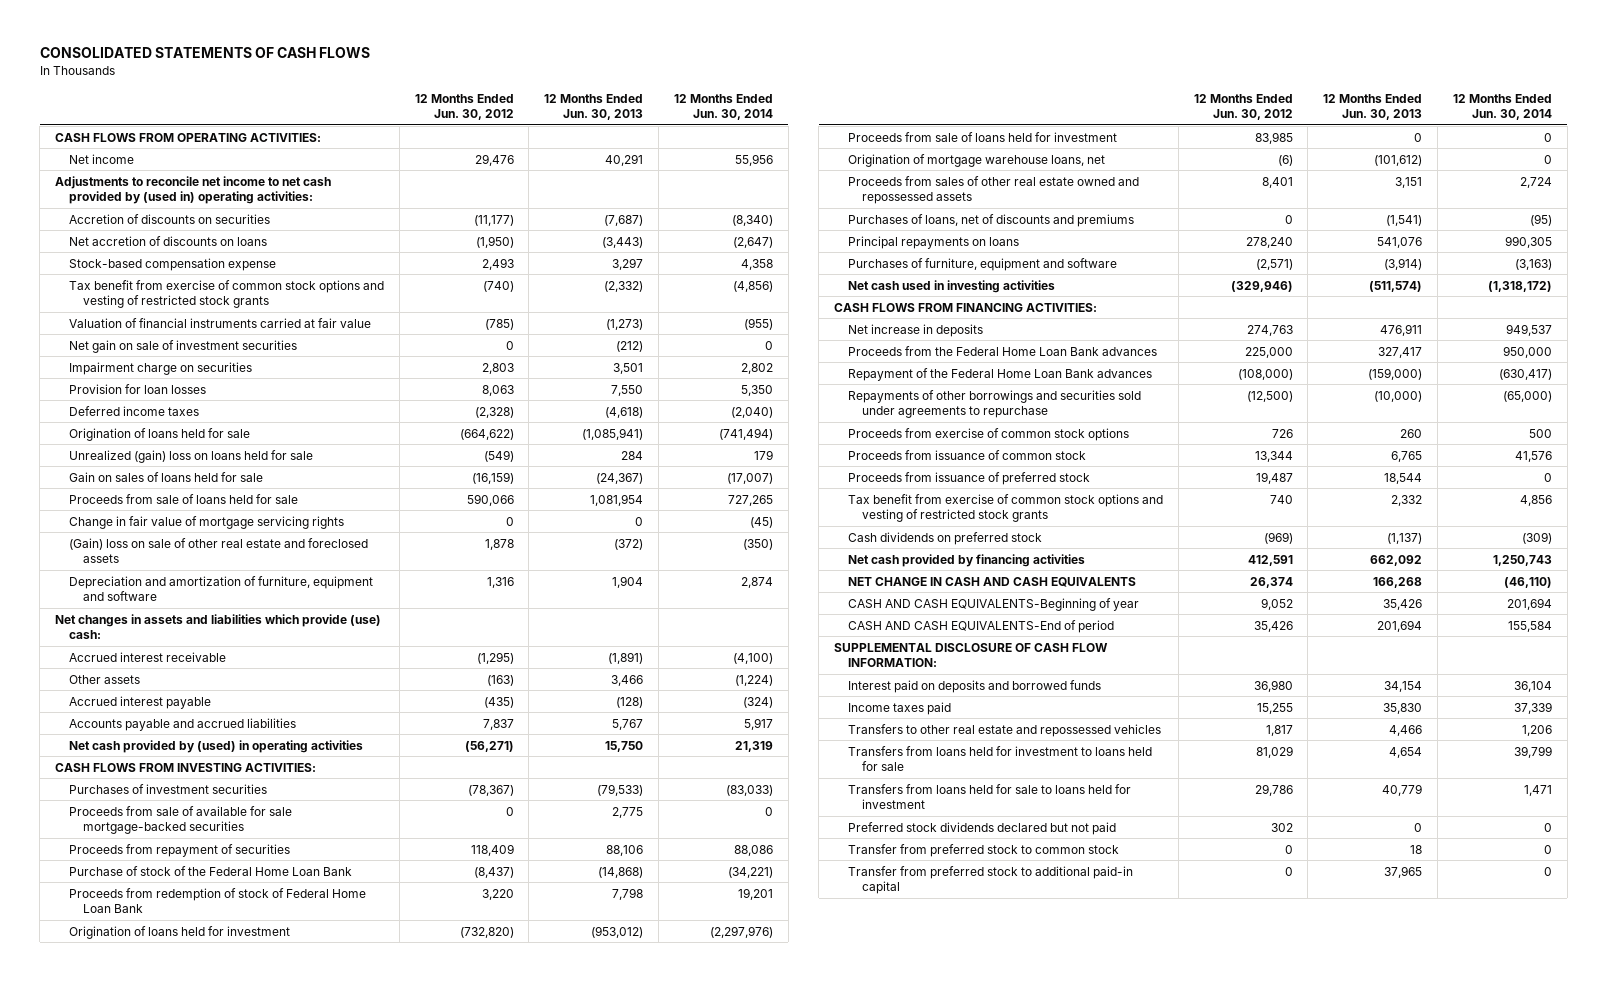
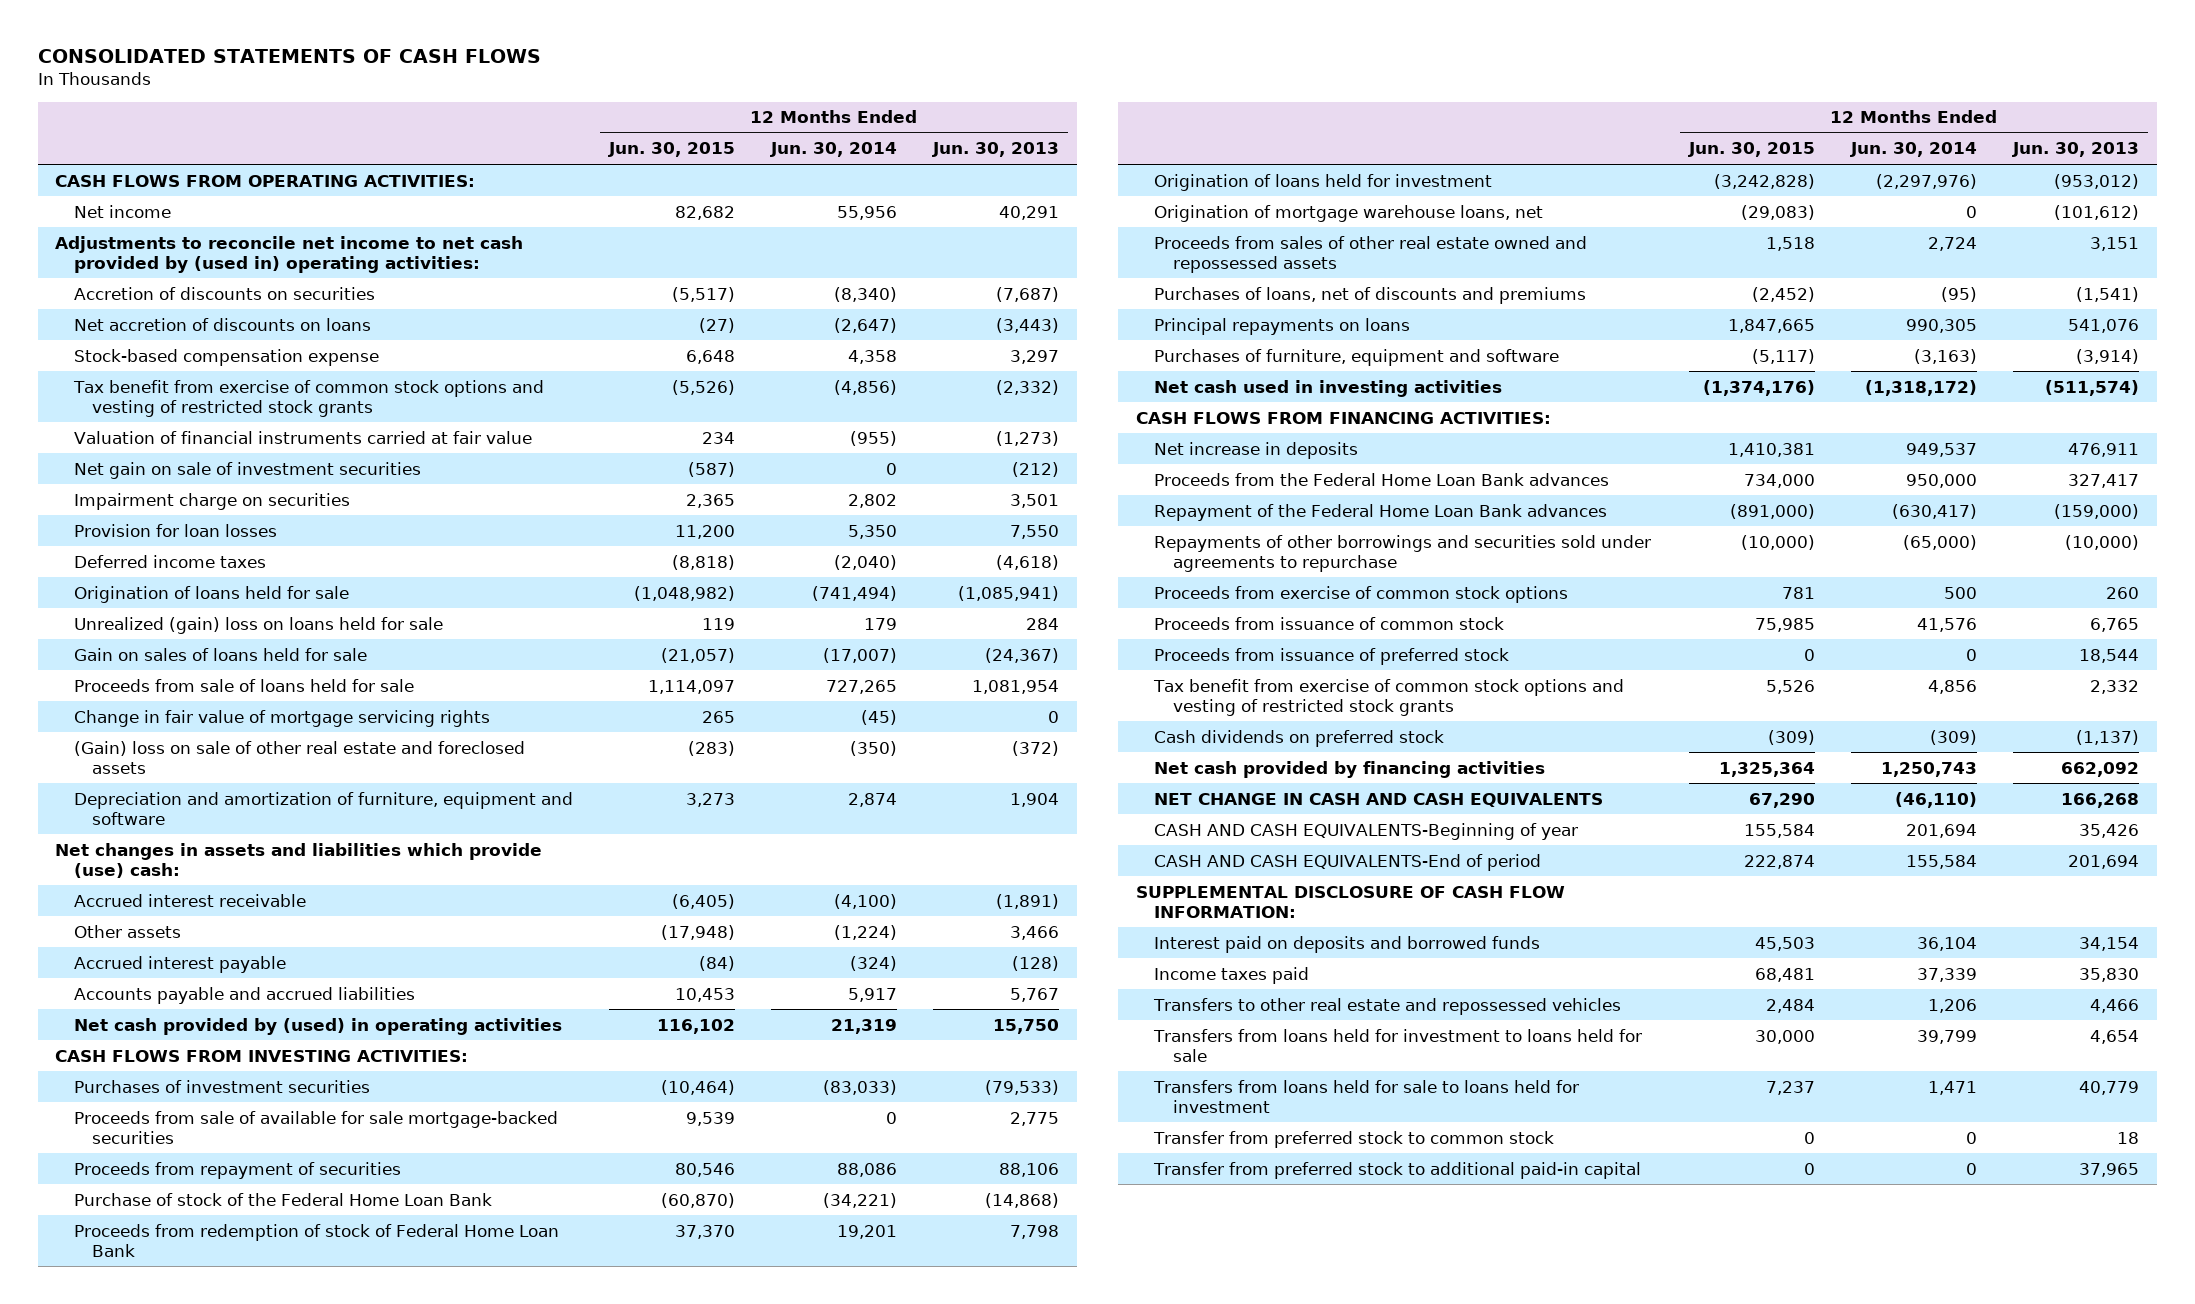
[414,93,514,121] 12 Months Ended Jun. 30, 2012 -> none
none -> [607,142,735,158] Jun. 30, 2015
[847,131,1117,142] Proceeds from sale of loans held for investment -> none
[847,821,1116,835] Preferred stock dividends declared but not paid -> none

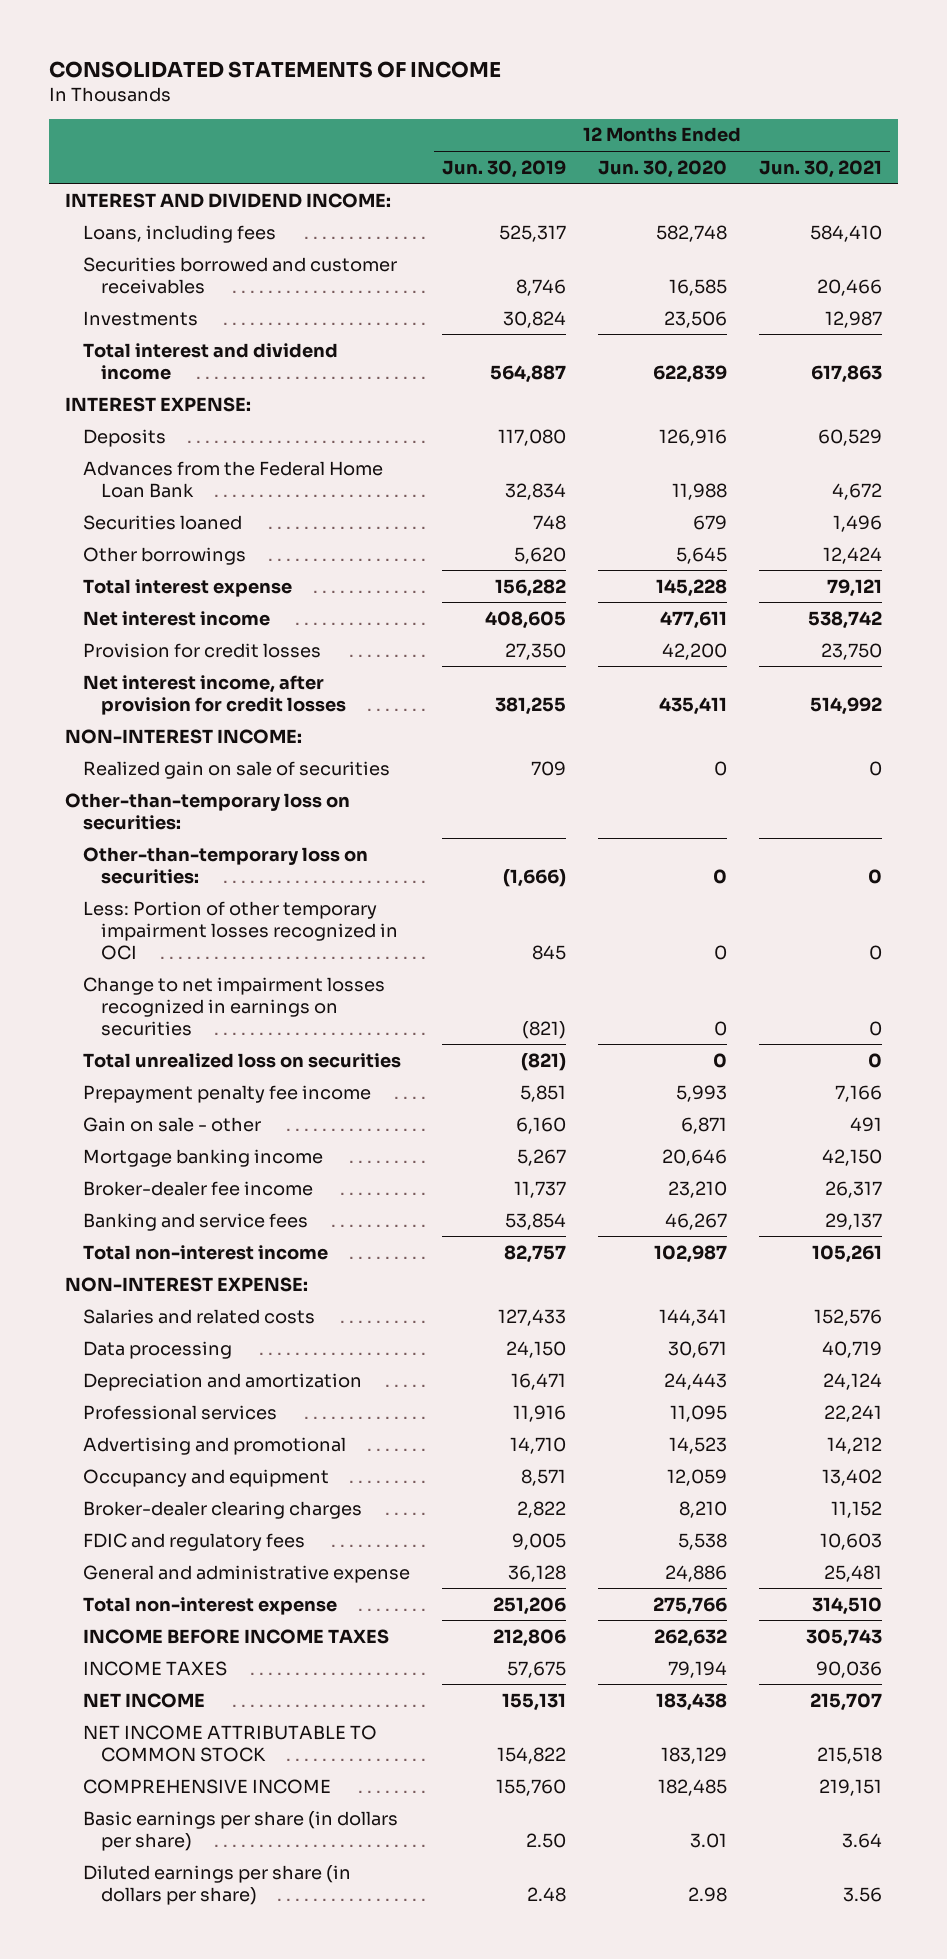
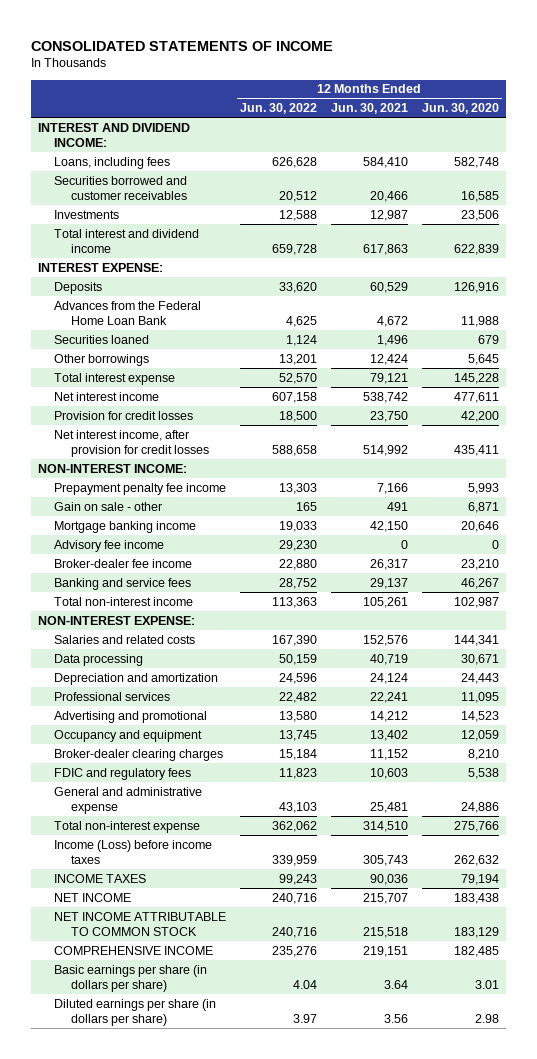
[442,159,567,178] Jun. 30, 2019 -> none
none -> [240,103,318,115] Jun. 30, 2022
[83,760,391,779] Realized gain on sale of securities -> none
[65,792,351,830] Other-than-temporary loss on securities: -> none
[83,846,369,884] Other-than-temporary loss on securities: -> none
[83,900,398,960] Less: Portion of other temporary impairment losses recognized in OCI -> none
[83,976,386,1036] Change to net impairment losses recognized in earnings on securities -> none
[83,1052,402,1068] Total unrealized loss on securities -> none
none -> [54,539,165,552] Advisory fee income
[83,1628,390,1644] INCOME BEFORE INCOME TAXES -> [54,839,213,865] Income (Loss) before income taxes

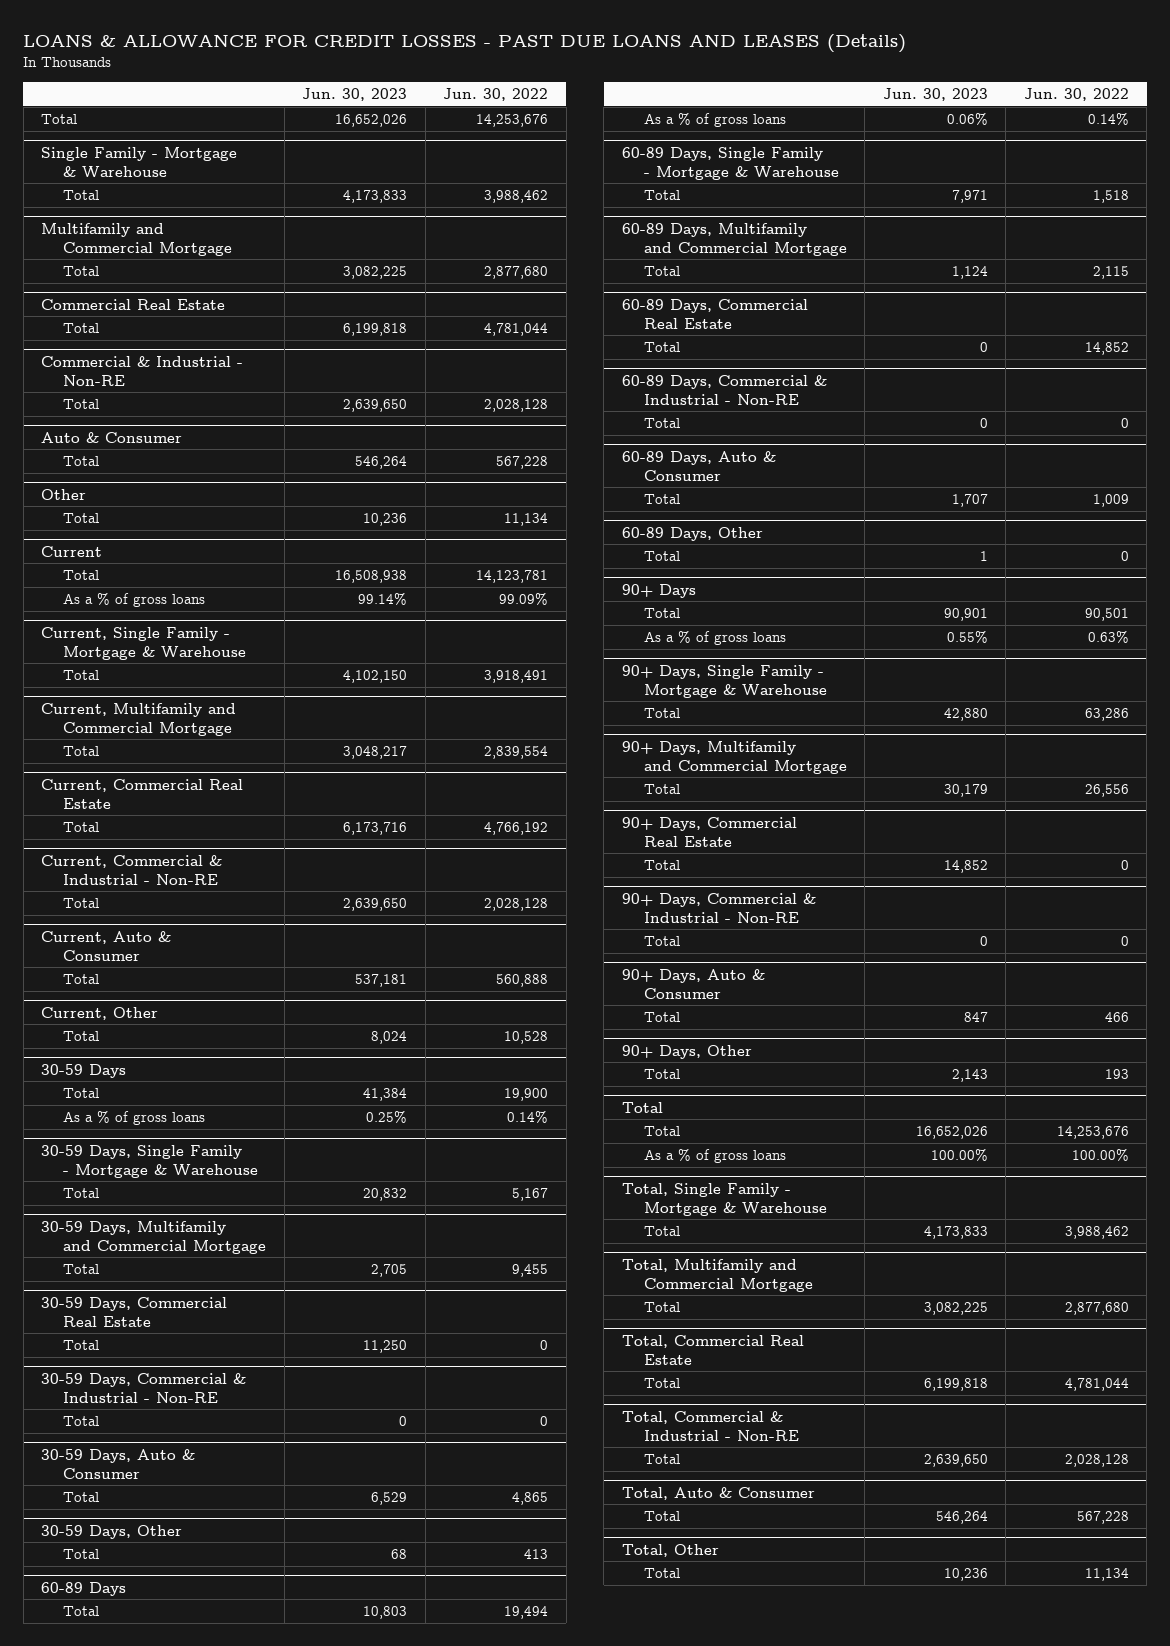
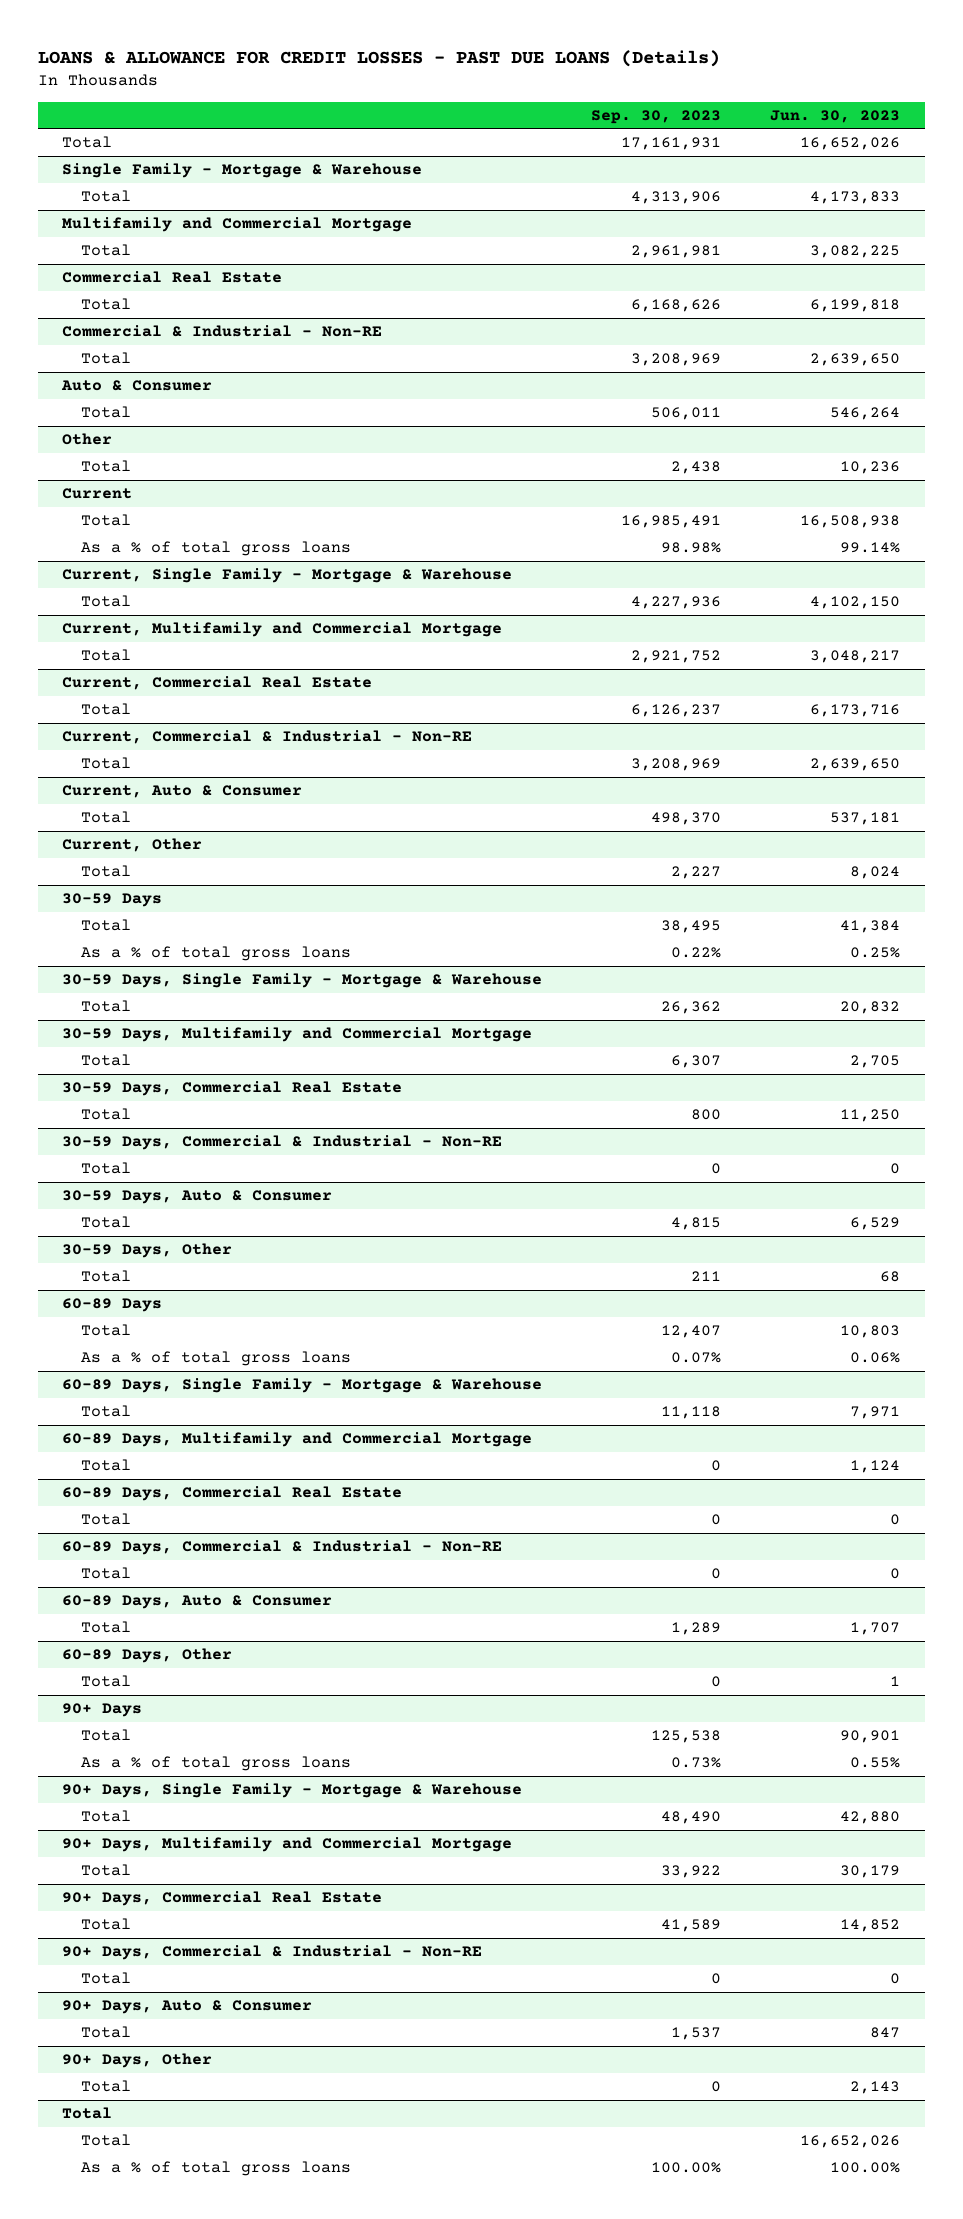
[23,33,907,53] LOANS & ALLOWANCE FOR CREDIT LOSSES - PAST DUE LOANS AND LEASES (Details) -> [37,50,720,68] LOANS & ALLOWANCE FOR CREDIT LOSSES - PAST DUE LOANS (Details)
[443,88,549,102] Jun. 30, 2022 -> none
none -> [591,109,722,124] Sep. 30, 2023
[63,591,206,607] As a % of gross loans -> [80,541,351,557] As a % of total gross loans
[63,1109,206,1125] As a % of gross loans -> [80,946,351,962] As a % of total gross loans
[643,111,786,127] As a % of gross loans -> [80,1351,351,1367] As a % of total gross loans
[643,629,786,645] As a % of gross loans -> [80,1756,351,1772] As a % of total gross loans
[621,1182,827,1216] Total, Single Family - Mortgage & Warehouse -> none
[643,1225,680,1236] Total -> none
[621,1258,813,1292] Total, Multifamily and Commercial Mortgage -> none
[643,1301,680,1312] Total -> none
[621,1334,804,1365] Total, Commercial Real Estate -> none
[643,1377,680,1388] Total -> none
[621,1410,799,1441] Total, Commercial & Industrial - Non-RE -> none
[643,1453,680,1464] Total -> none
[621,1486,815,1500] Total, Auto & Consumer -> none
[643,1510,680,1521] Total -> none
[621,1543,719,1557] Total, Other -> none
[643,1567,680,1578] Total -> none
[643,1147,786,1163] As a % of gross loans -> [80,2161,351,2177] As a % of total gross loans

